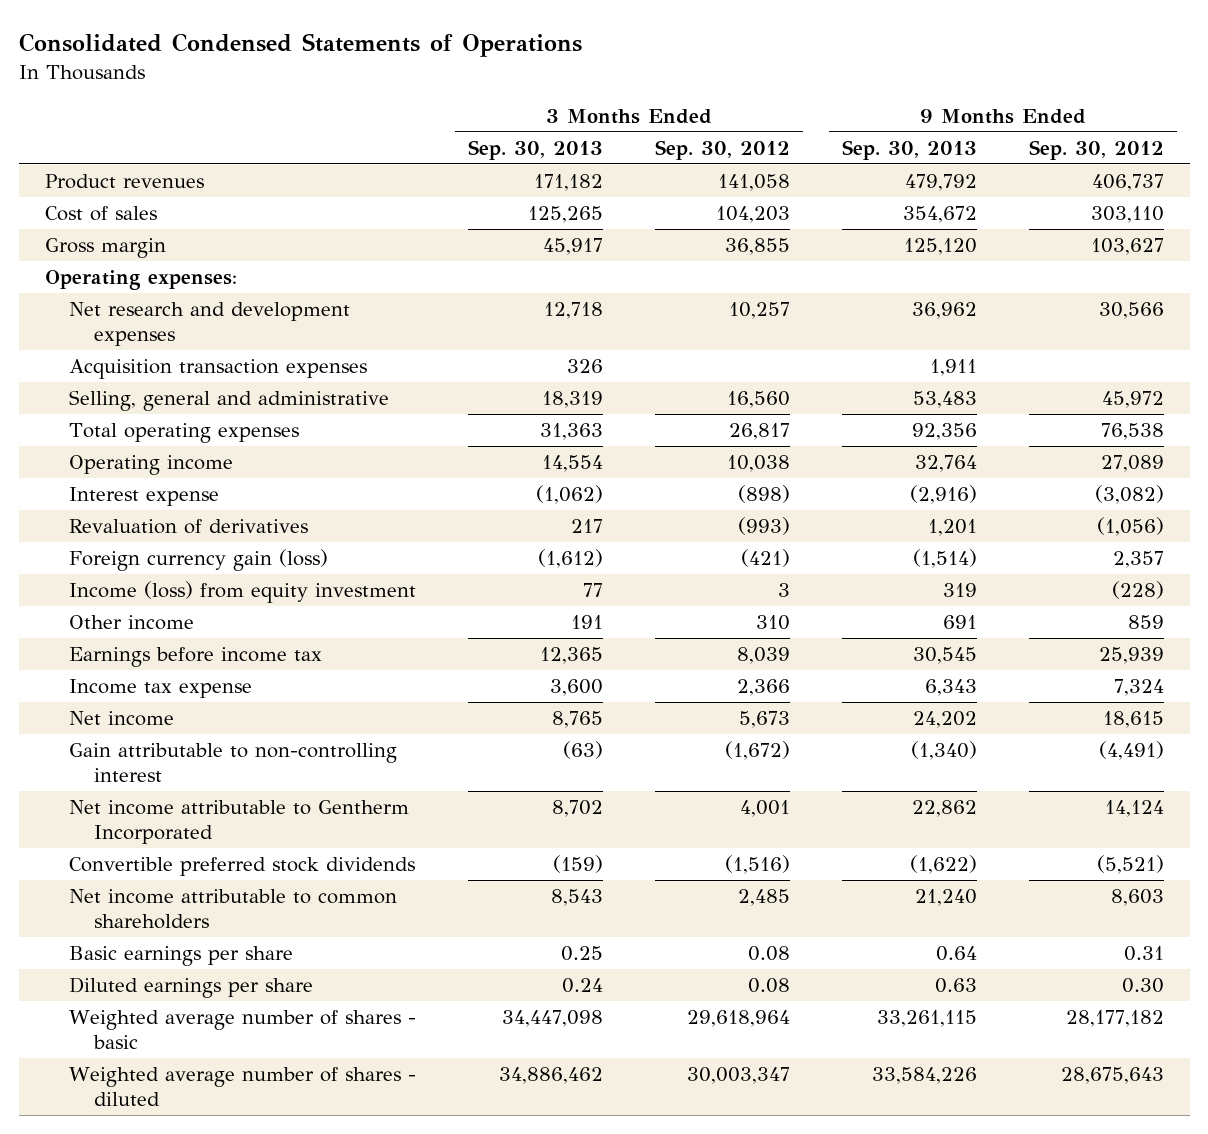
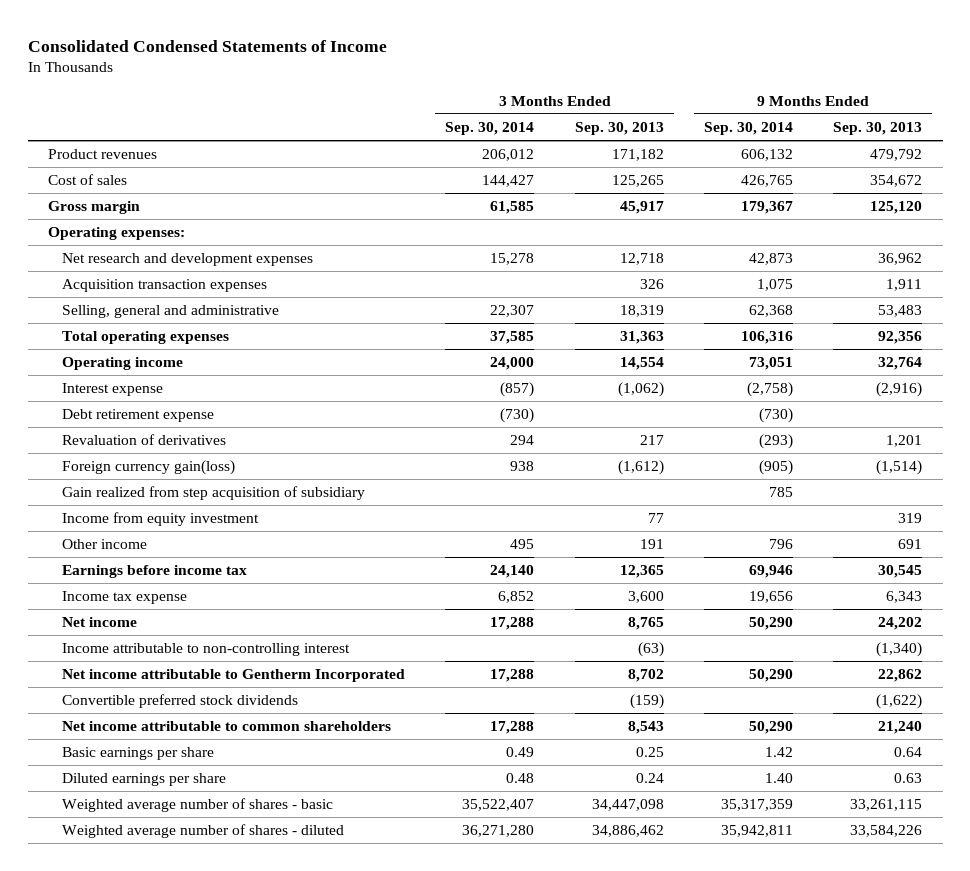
[18,32,582,57] Consolidated Condensed Statements of Operations -> [27,39,387,52] Consolidated Condensed Statements of Income
[654,139,790,160] Sep. 30, 2012 -> none
[1028,139,1164,160] Sep. 30, 2012 -> none
none -> [445,122,535,136] Sep. 30, 2014
none -> [704,122,794,136] Sep. 30, 2014
none -> [62,409,215,423] Debt retirement expense
[69,549,329,572] Foreign currency gain (loss) -> [62,460,236,476] Foreign currency gain(loss)
none -> [62,486,366,501] Gain realized from step acquisition of subsidiary
[69,581,417,604] Income (loss) from equity investment -> [62,512,260,527] Income from equity investment
[69,743,398,783] Gain attributable to non-controlling interest -> [62,643,351,657] Income attributable to non-controlling interest

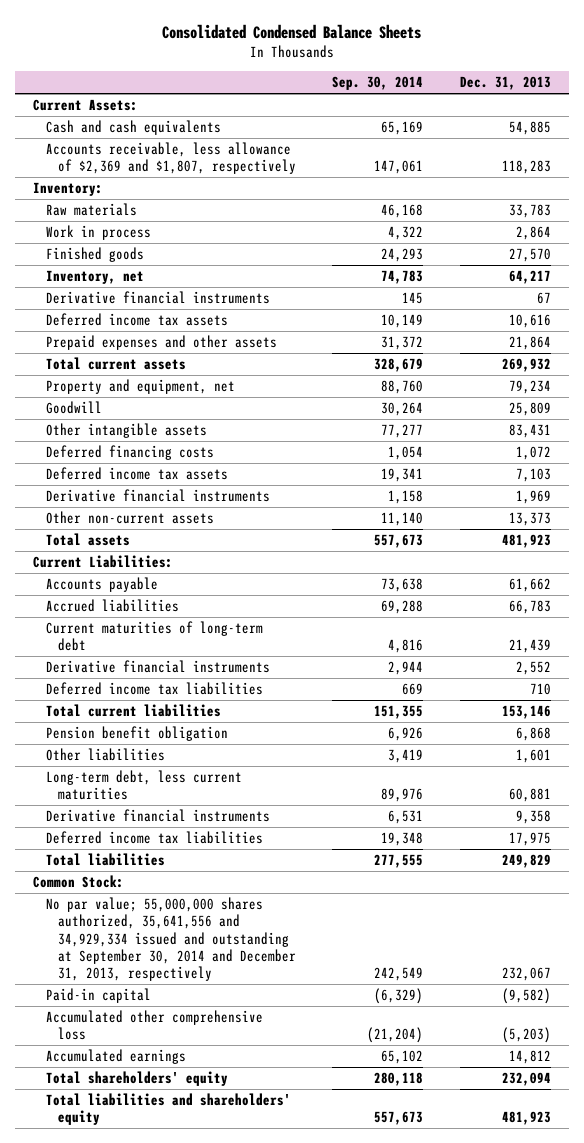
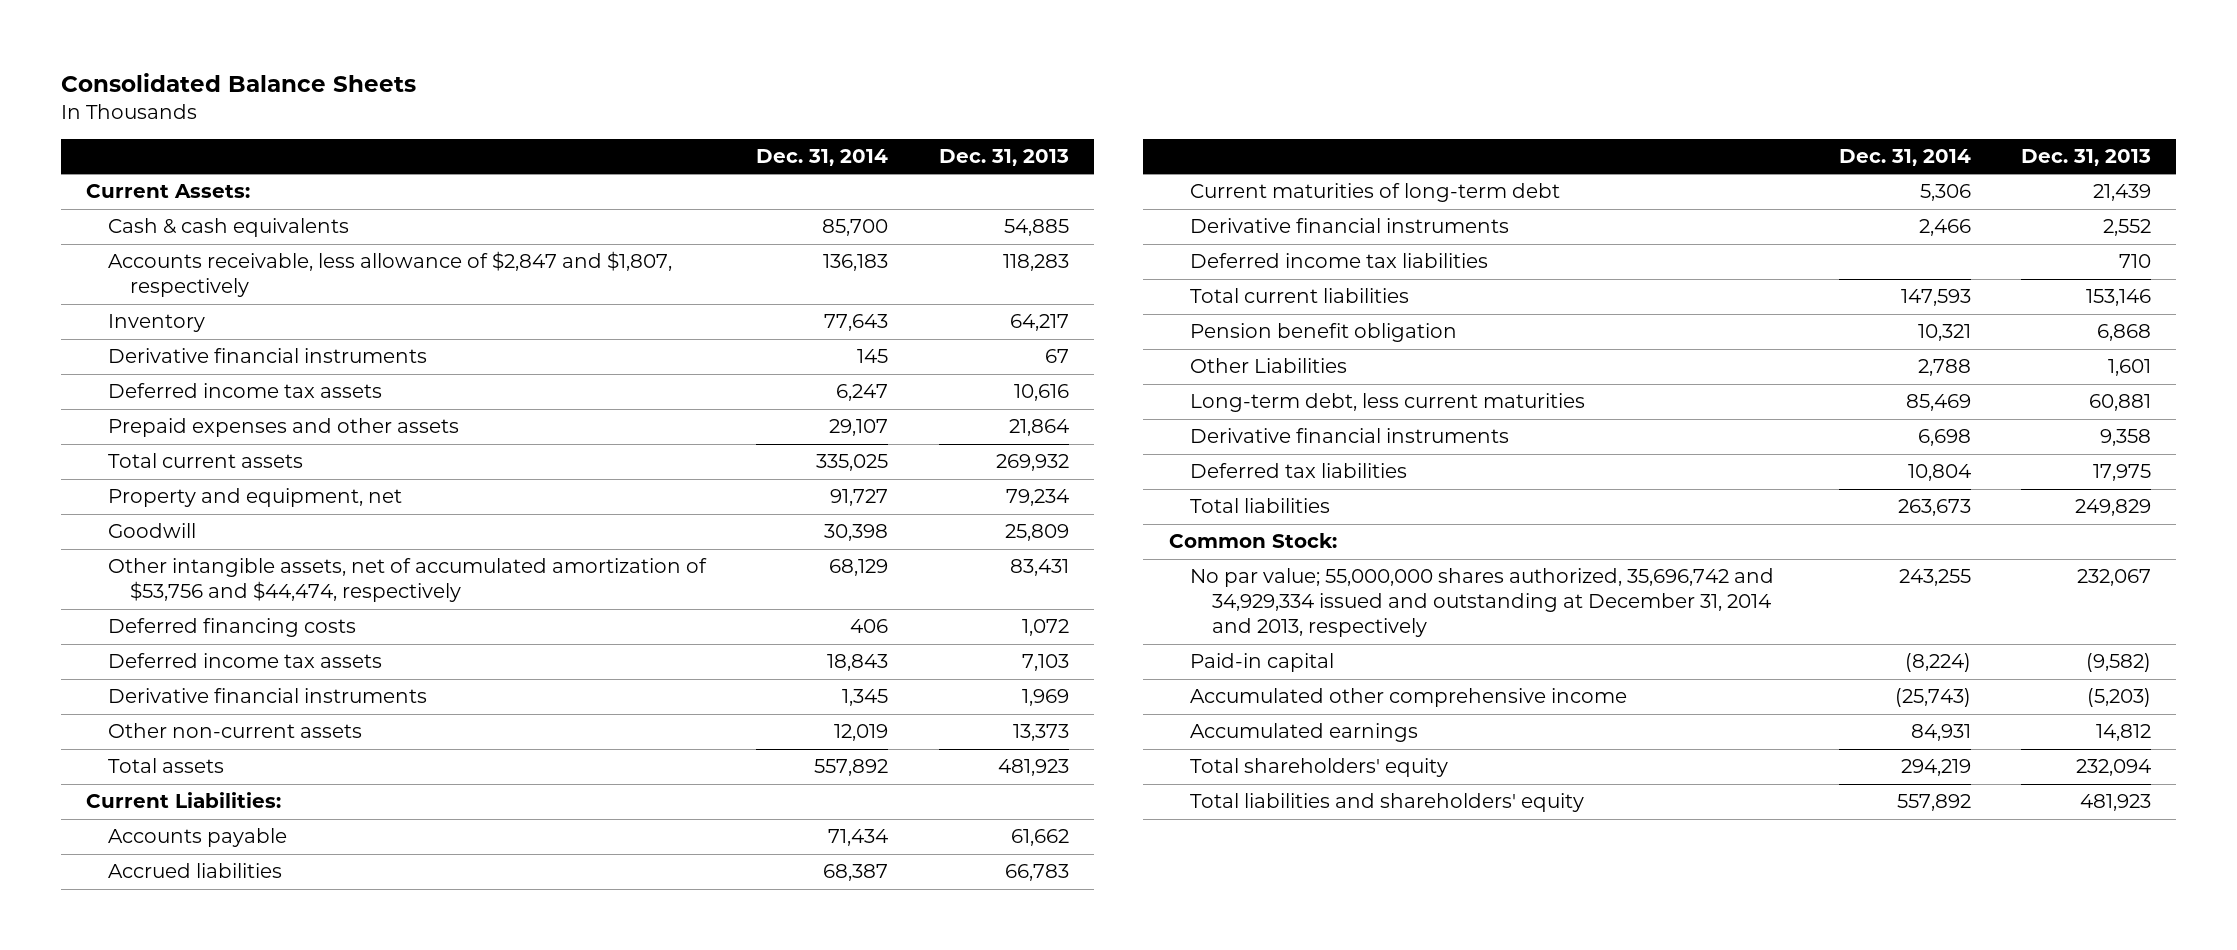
[162,23,422,39] Consolidated Condensed Balance Sheets -> [61,73,417,93] Consolidated Balance Sheets
[332,76,424,91] Sep. 30, 2014 -> none
none -> [756,149,889,167] Dec. 31, 2014
[33,182,104,197] Inventory: -> none
[45,203,137,217] Raw materials -> none
[45,225,151,241] Work in process -> none
[45,247,144,263] Finished goods -> none
[45,120,221,136] Cash and cash equivalents -> [108,218,350,238] Cash & cash equivalents
[45,142,296,175] Accounts receivable, less allowance of $2,369 and $1,807, respectively -> [108,251,673,298] Accounts receivable, less allowance of $2,847 and $1,807, respectively
[45,270,144,285] Inventory, net -> [108,314,206,333] Inventory
[45,423,207,439] Other intangible assets -> [108,558,708,603] Other intangible assets, net of accumulated amortization of $53,756 and $44,474, respectively
[45,748,165,762] Other liabilities -> [1190,358,1348,374] Other Liabilities
[45,831,263,845] Deferred income tax liabilities -> [1190,463,1408,479] Deferred tax liabilities
[45,897,296,982] No par value; 55,000,000 shares authorized, 35,641,556 and 34,929,334 issued and outstanding at September 30, 2014 and December 31, 2013, respectively -> [1190,568,1775,638] No par value; 55,000,000 shares authorized, 35,696,742 and 34,929,334 issued and outstanding at December 31, 2014 and 2013, respectively
[45,1010,263,1041] Accumulated other comprehensive loss -> [1190,688,1628,708] Accumulated other comprehensive income

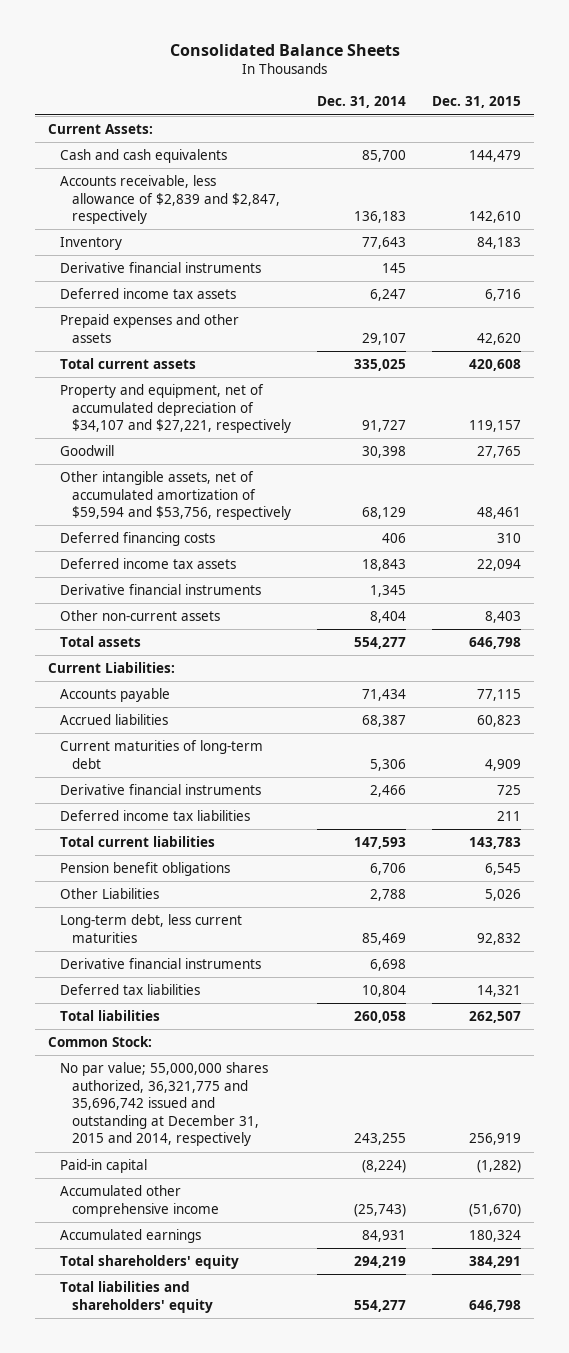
[938,149,1069,167] Dec. 31, 2013 -> none
none -> [432,96,522,109] Dec. 31, 2015
[108,218,350,238] Cash & cash equivalents -> [59,149,227,164] Cash and cash equivalents
[108,251,673,298] Accounts receivable, less allowance of $2,847 and $1,807, respectively -> [59,175,280,225] Accounts receivable, less allowance of $2,839 and $2,847, respectively
[108,488,403,508] Property and equipment, net -> [59,384,291,434] Property and equipment, net of accumulated depreciation of $34,107 and $27,221, respectively
[108,558,708,603] Other intangible assets, net of accumulated amortization of $53,756 and $44,474, respectively -> [59,471,291,521] Other intangible assets, net of accumulated amortization of $59,594 and $53,756, respectively
[834,724,889,742] 12,019 -> [369,611,406,624] 8,404
[814,759,889,777] 557,892 -> [353,637,406,650] 554,277
[1190,323,1458,343] Pension benefit obligation -> [59,862,230,877] Pension benefit obligations
[1917,324,1971,342] 10,321 -> [369,863,406,876] 6,706
[1897,499,1971,517] 263,673 -> [353,1011,406,1024] 260,058
[1190,568,1775,638] No par value; 55,000,000 shares authorized, 35,696,742 and 34,929,334 issued and outstanding at December 31, 2014 and 2013, respectively -> [59,1062,268,1147] No par value; 55,000,000 shares authorized, 36,321,775 and 35,696,742 issued and outstanding at December 31, 2015 and 2014, respectively
[1896,794,1971,812] 557,892 -> [353,1299,406,1312] 554,277

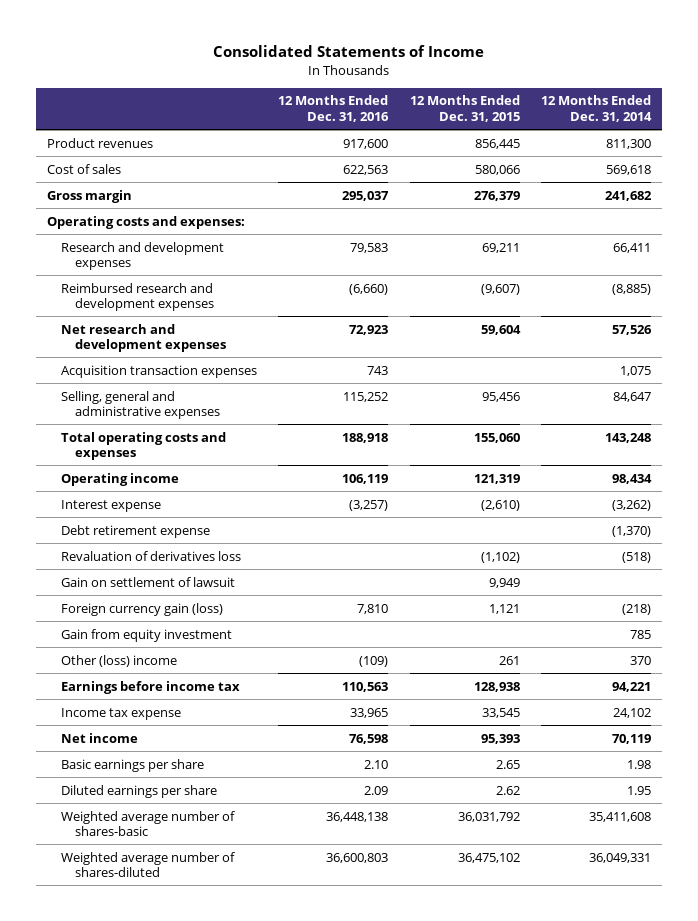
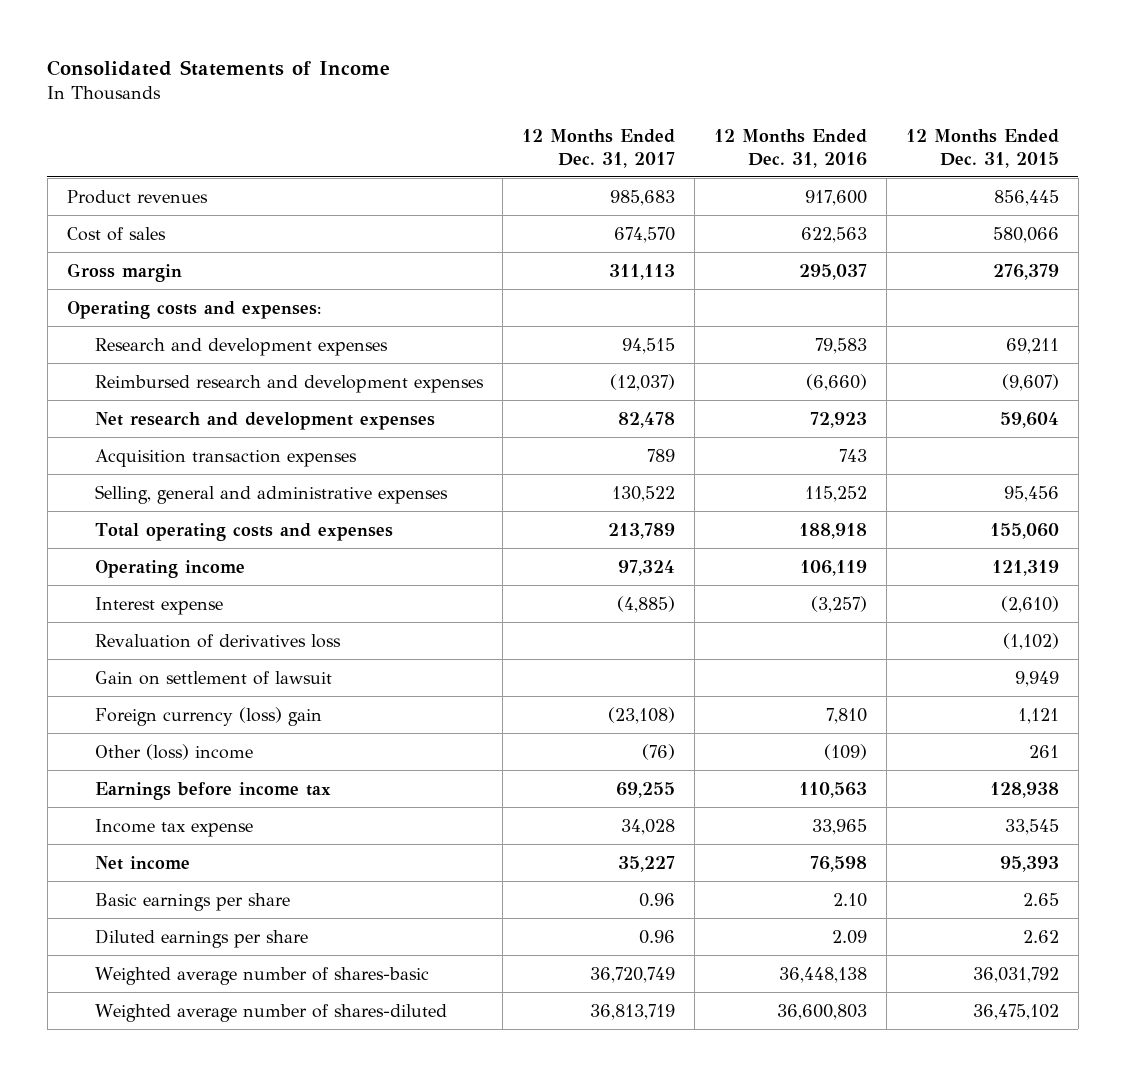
[541,95,653,122] 12 Months Ended Dec. 31, 2014 -> none
none -> [521,128,675,168] 12 Months Ended Dec. 31, 2017
[60,524,210,538] Debt retirement expense -> none
[60,628,232,642] Gain from equity investment -> none
[60,602,223,616] Foreign currency gain (loss) -> [94,706,322,726] Foreign currency (loss) gain

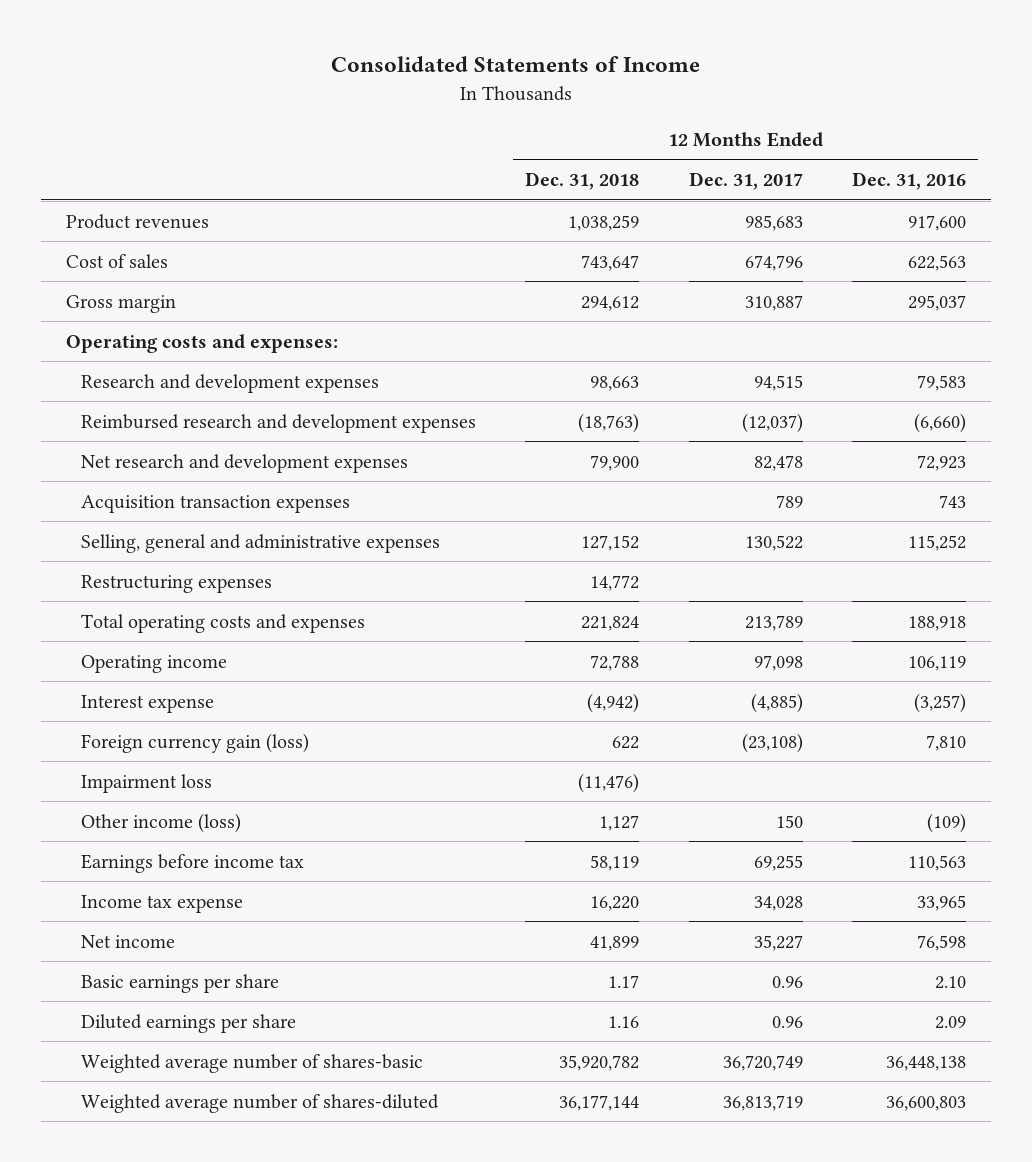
[905,128,1059,168] 12 Months Ended Dec. 31, 2015 -> none
none -> [525,172,640,191] Dec. 31, 2018
[613,226,675,243] 674,570 -> [744,254,803,271] 674,796
[608,263,675,280] 311,113 -> [744,294,803,311] 310,887
none -> [80,574,272,593] Restructuring expenses
[617,559,675,576] 97,324 -> [753,654,803,671] 97,098
[94,633,341,648] Revaluation of derivatives loss -> none
[94,670,332,685] Gain on settlement of lawsuit -> none
[94,706,322,726] Foreign currency (loss) gain -> [80,732,309,753] Foreign currency gain (loss)
none -> [80,773,212,793] Impairment loss
[94,743,253,760] Other (loss) income -> [80,812,241,833] Other income (loss)
[641,743,675,760] (76) -> [775,814,803,828] 150

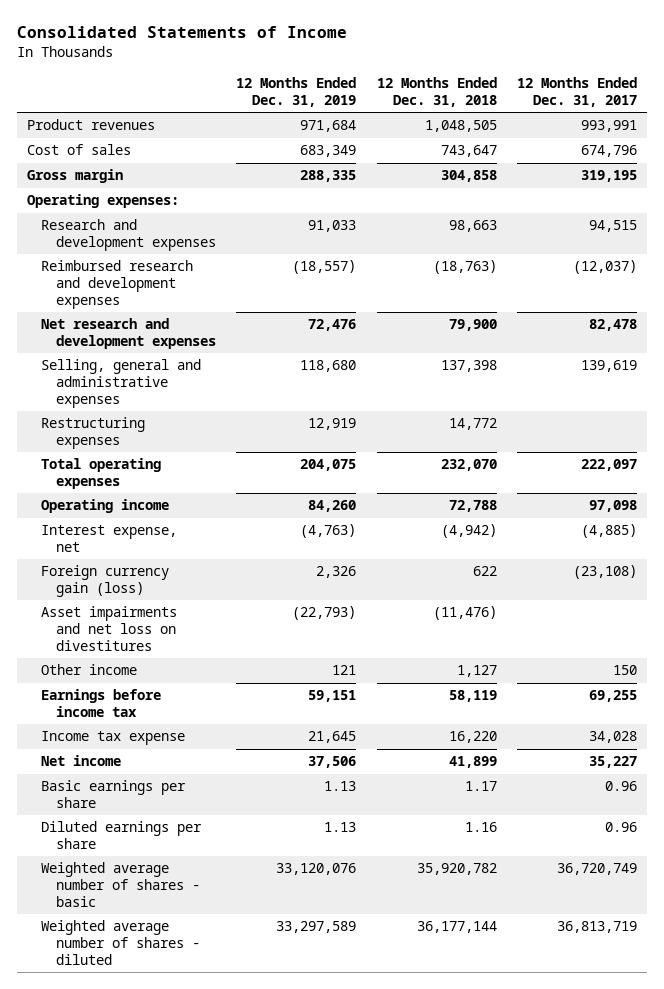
[851,172,966,191] Dec. 31, 2016 -> none
none -> [236,77,357,107] 12 Months Ended Dec. 31, 2019
[568,214,640,231] 1,038,259 -> [424,120,497,133] 1,048,505
[744,214,803,231] 985,683 -> [580,120,637,133] 993,991
[581,295,640,311] 294,612 -> [440,170,497,183] 304,858
[744,294,803,311] 310,887 -> [580,170,637,183] 319,195
[65,333,338,353] Operating costs and expenses: -> [26,194,179,209] Operating expenses:
[80,494,350,513] Acquisition transaction expenses -> none
[581,534,640,551] 127,152 -> [440,360,497,373] 137,398
[744,534,803,551] 130,522 -> [580,360,637,373] 139,619
[80,613,365,633] Total operating costs and expenses -> [41,458,162,490] Total operating expenses
[581,615,640,631] 221,824 -> [440,459,497,472] 232,070
[744,614,803,631] 213,789 -> [580,459,637,472] 222,097
[80,694,214,713] Interest expense -> [41,525,178,553] Interest expense, net
[80,773,212,793] Impairment loss -> [41,606,178,651] Asset impairments and net loss on divestitures
[80,812,241,833] Other income (loss) -> [41,664,138,676] Other income
[80,1053,423,1073] Weighted average number of shares-basic -> [41,862,201,907] Weighted average number of shares - basic
[80,1093,439,1113] Weighted average number of shares-diluted -> [41,920,201,965] Weighted average number of shares - diluted

